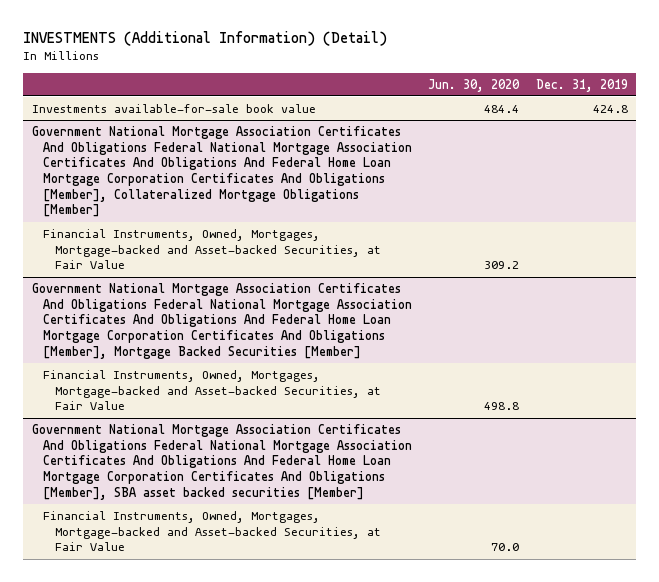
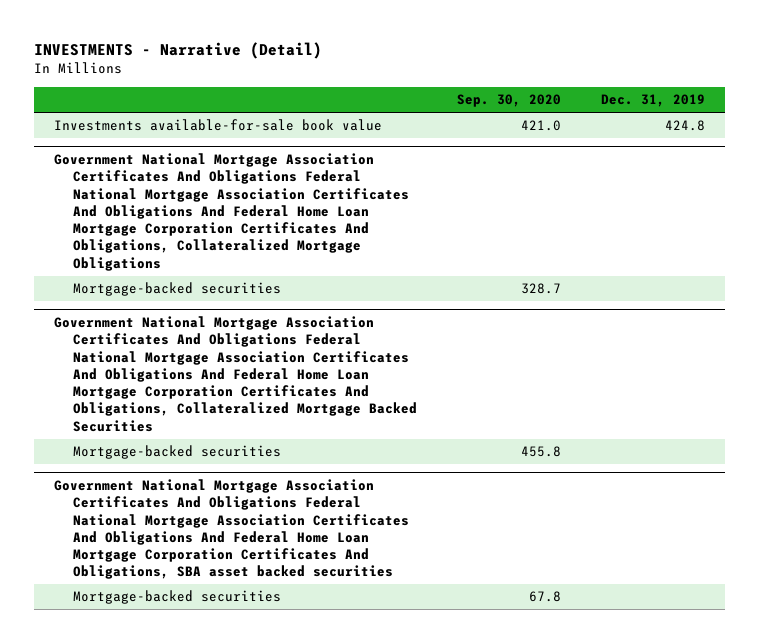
[23,30,388,46] INVESTMENTS (Additional Information) (Detail) -> [33,41,322,59] INVESTMENTS - Narrative (Detail)
[428,78,521,92] Jun. 30, 2020 -> none
none -> [456,94,561,108] Sep. 30, 2020
[31,126,413,218] Government National Mortgage Association Certificates And Obligations Federal National Mortgage Association Certificates And Obligations And Federal Home Loan Mortgage Corporation Certificates And Obligations [Member], Collateralized Mortgage Obligations [Member] -> [53,152,409,271] Government National Mortgage Association Certificates And Obligations Federal National Mortgage Association Certificates And Obligations And Federal Home Loan Mortgage Corporation Certificates And Obligations, Collateralized Mortgage Obligations
[43,229,381,270] Financial Instruments, Owned, Mortgages, Mortgage-backed and Asset-backed Securities, at Fair Value -> [72,282,281,297] Mortgage-backed securities
[31,283,413,359] Government National Mortgage Association Certificates And Obligations Federal National Mortgage Association Certificates And Obligations And Federal Home Loan Mortgage Corporation Certificates And Obligations [Member], Mortgage Backed Securities [Member] -> [53,315,417,432] Government National Mortgage Association Certificates And Obligations Federal National Mortgage Association Certificates And Obligations And Federal Home Loan Mortgage Corporation Certificates And Obligations, Collateralized Mortgage Backed Securities
[43,370,381,411] Financial Instruments, Owned, Mortgages, Mortgage-backed and Asset-backed Securities, at Fair Value -> [72,445,281,460] Mortgage-backed securities
[31,424,413,500] Government National Mortgage Association Certificates And Obligations Federal National Mortgage Association Certificates And Obligations And Federal Home Loan Mortgage Corporation Certificates And Obligations [Member], SBA asset backed securities [Member] -> [53,478,409,580] Government National Mortgage Association Certificates And Obligations Federal National Mortgage Association Certificates And Obligations And Federal Home Loan Mortgage Corporation Certificates And Obligations, SBA asset backed securities
[43,511,381,552] Financial Instruments, Owned, Mortgages, Mortgage-backed and Asset-backed Securities, at Fair Value -> [72,590,281,605] Mortgage-backed securities

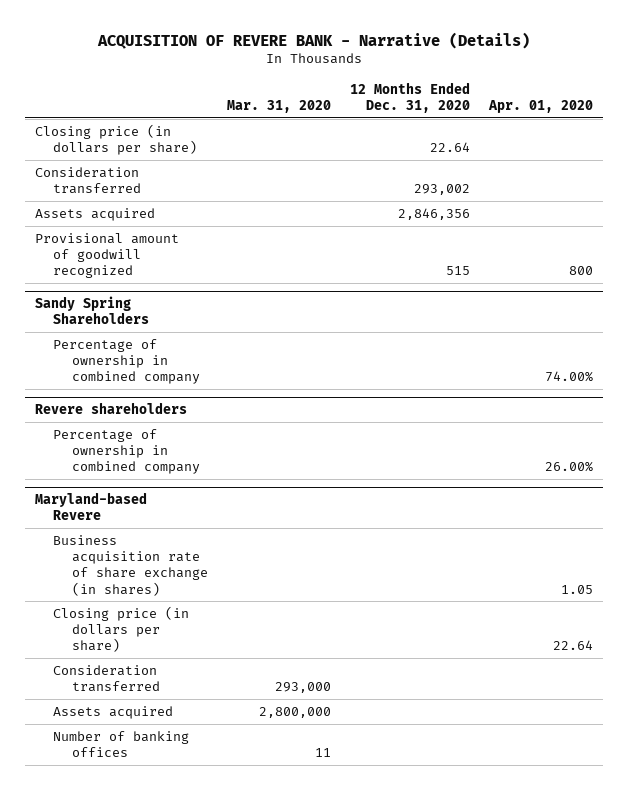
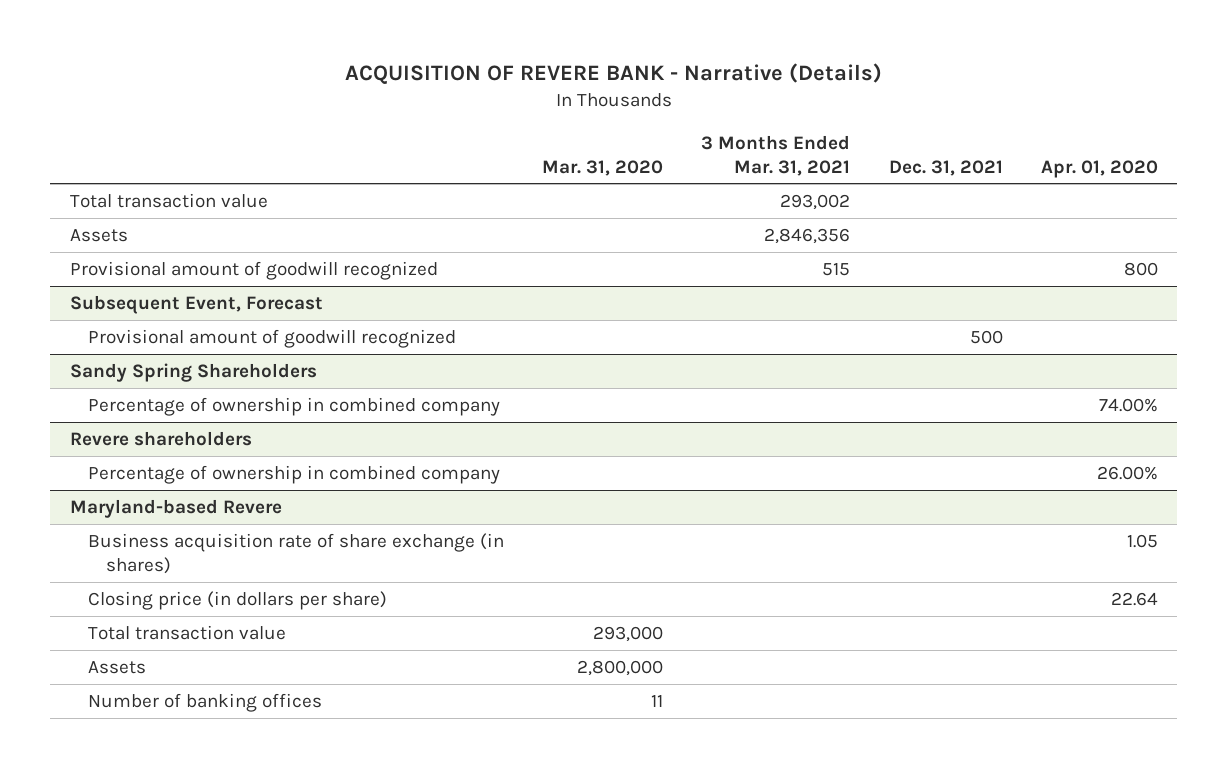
[350,81,471,113] 12 Months Ended Dec. 31, 2020 -> none
none -> [701,134,851,176] 3 Months Ended Mar. 31, 2021
none -> [888,159,1003,176] Dec. 31, 2021
[35,124,198,156] Closing price (in dollars per share) -> none
[35,167,142,195] Consideration transferred -> [69,192,268,208] Total transaction value
[35,208,156,222] Assets acquired -> [69,228,128,242] Assets
none -> [69,294,323,314] Subsequent Event, Forecast
none -> [87,328,456,348] Provisional amount of goodwill recognized
[53,665,160,693] Consideration transferred -> [87,624,286,640] Total transaction value
[53,706,174,720] Assets acquired -> [87,660,146,674] Assets

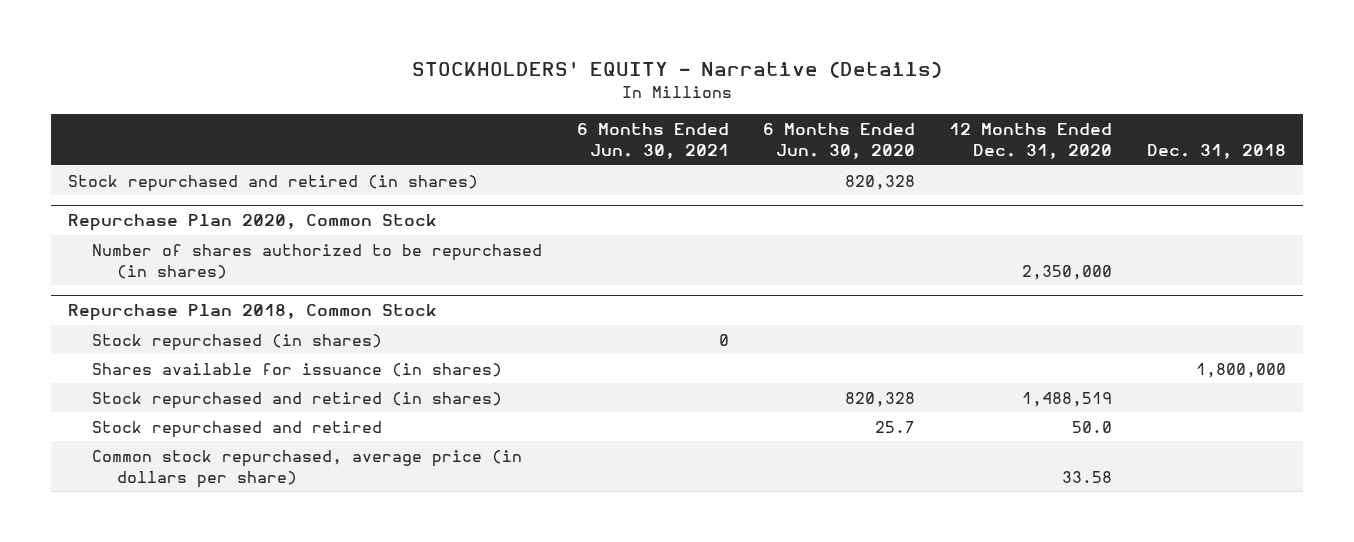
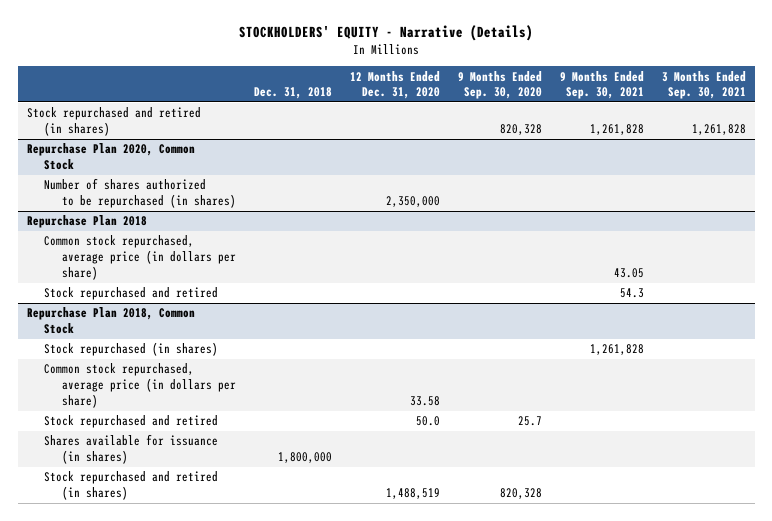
[576,122,729,160] 6 Months Ended Jun. 30, 2021 -> none
[763,122,916,160] 6 Months Ended Jun. 30, 2020 -> none
none -> [457,70,542,100] 9 Months Ended Sep. 30, 2020
none -> [559,70,644,100] 9 Months Ended Sep. 30, 2021
none -> [661,70,746,100] 3 Months Ended Sep. 30, 2021
none -> [26,215,147,229] Repurchase Plan 2018
none -> [44,235,236,280] Common stock repurchased, average price (in dollars per share)
none -> [44,287,219,301] Stock repurchased and retired
[92,449,523,488] Common stock repurchased, average price (in dollars per share) -> [44,363,236,408] Common stock repurchased, average price (in dollars per share)
[92,420,383,438] Stock repurchased and retired -> [44,415,219,429] Stock repurchased and retired

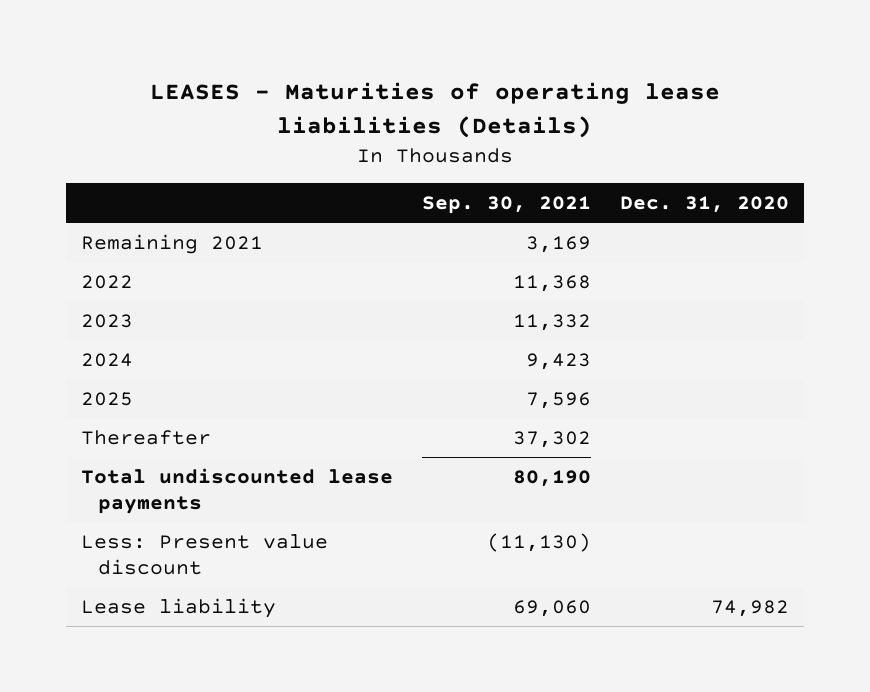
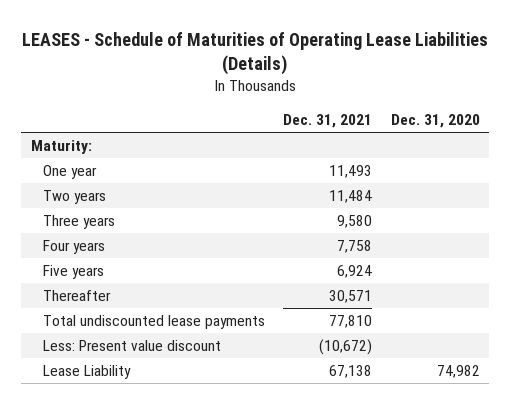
[150,82,721,138] LEASES - Maturities of operating lease liabilities (Details) -> [22,31,489,76] LEASES - Schedule of Maturities of Operating Lease Liabilities (Details)
[422,195,592,214] Sep. 30, 2021 -> none
none -> [283,114,373,129] Dec. 31, 2021
[80,233,263,254] Remaining 2021 -> none
none -> [30,140,92,155] Maturity:
[80,274,133,289] 2022 -> [42,165,97,180] One year
[80,313,133,328] 2023 -> [42,190,106,205] Two years
[80,352,133,367] 2024 -> [42,215,115,230] Three years
[80,391,133,406] 2025 -> [42,240,105,255] Four years
none -> [42,265,104,280] Five years
[80,597,276,618] Lease liability -> [42,365,131,380] Lease Liability

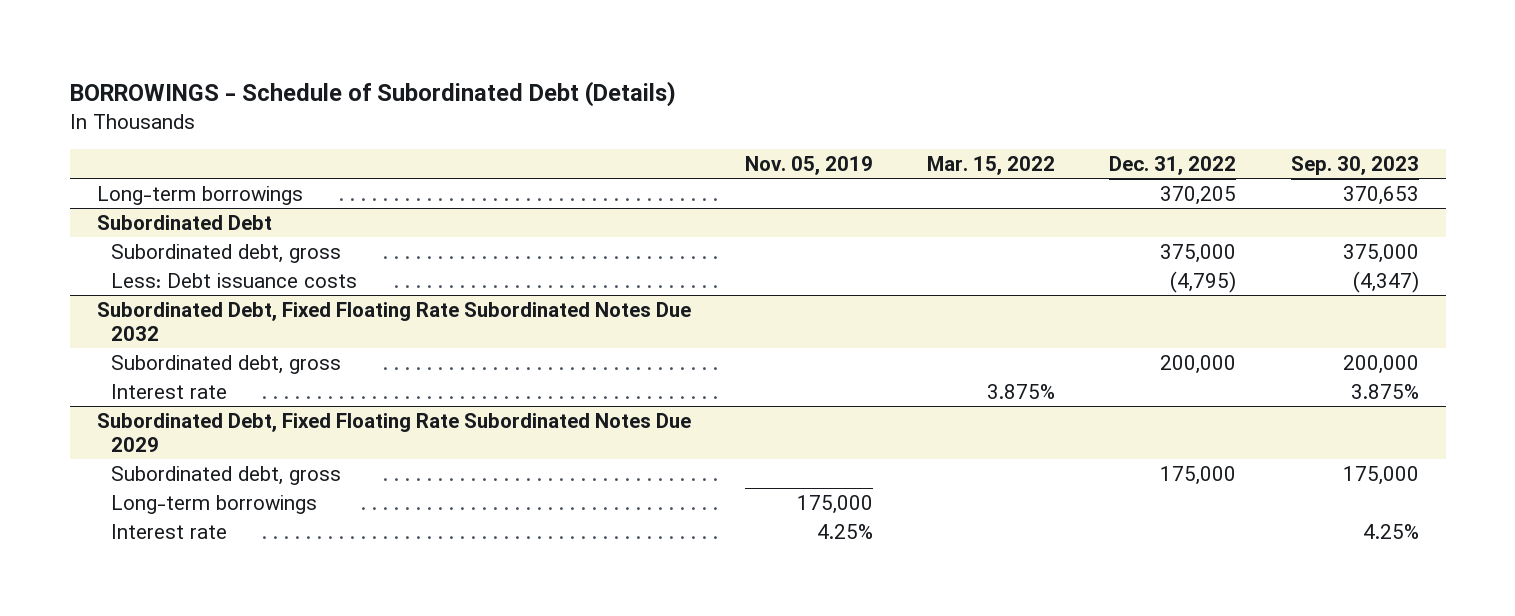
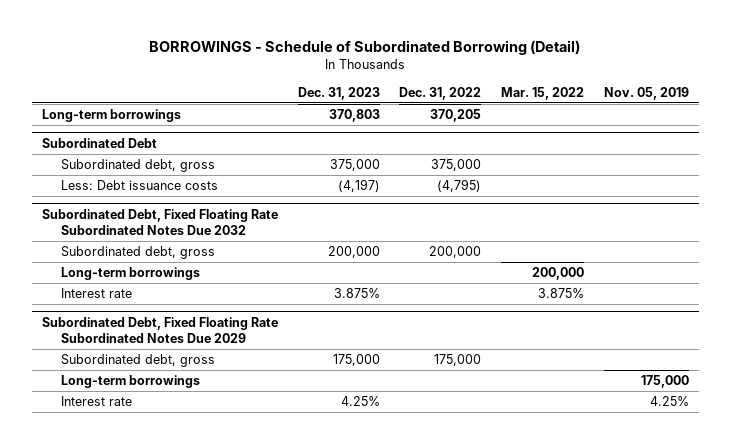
[69,81,676,108] BORROWINGS - Schedule of Subordinated Debt (Details) -> [149,39,581,55] BORROWINGS - Schedule of Subordinated Borrowing (Detail)
[1290,155,1419,175] Sep. 30, 2023 -> none
none -> [297,86,380,100] Dec. 31, 2023
none -> [61,267,201,281] Long-term borrowings

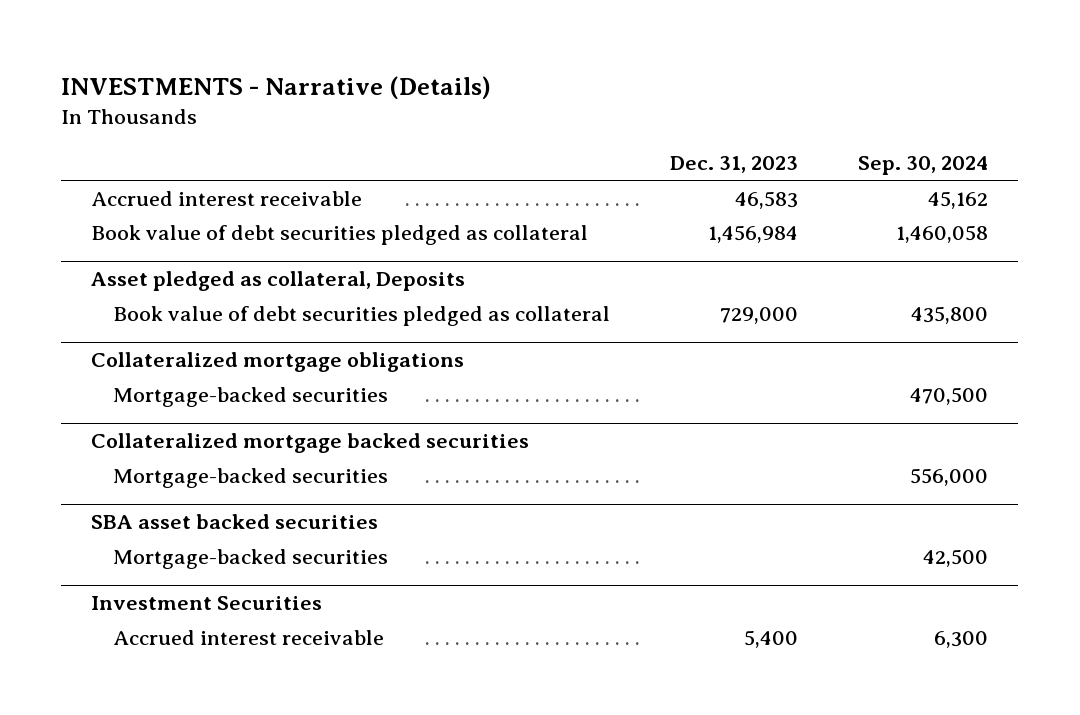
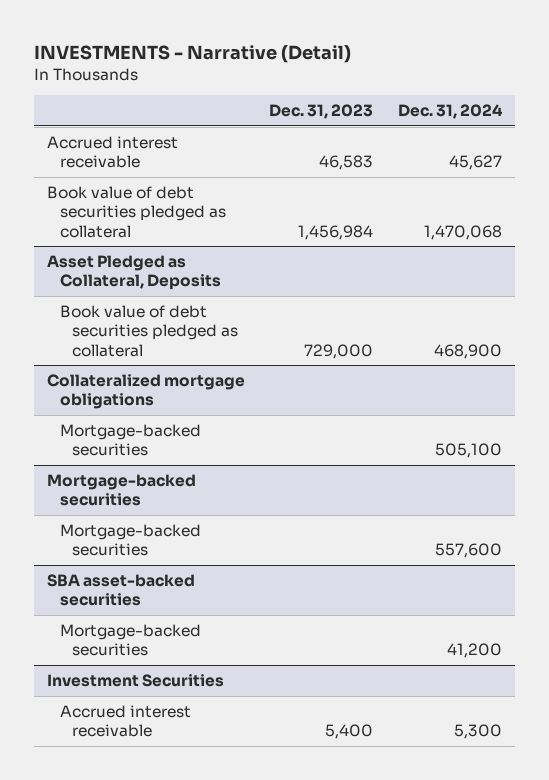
[61,75,492,99] INVESTMENTS - Narrative (Details) -> [34,44,352,63] INVESTMENTS - Narrative (Detail)
[858,156,989,176] Sep. 30, 2024 -> none
none -> [398,104,504,120] Dec. 31, 2024
[91,271,466,292] Asset pledged as collateral, Deposits -> [46,254,221,291] Asset Pledged as Collateral, Deposits
[91,433,530,454] Collateralized mortgage backed securities -> [46,473,196,507] Mortgage-backed securities
[91,514,379,530] SBA asset backed securities -> [46,573,195,607] SBA asset-backed securities

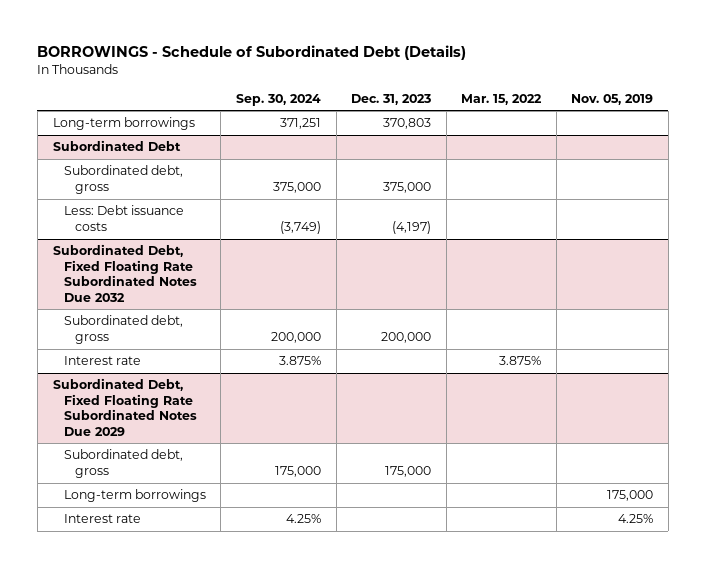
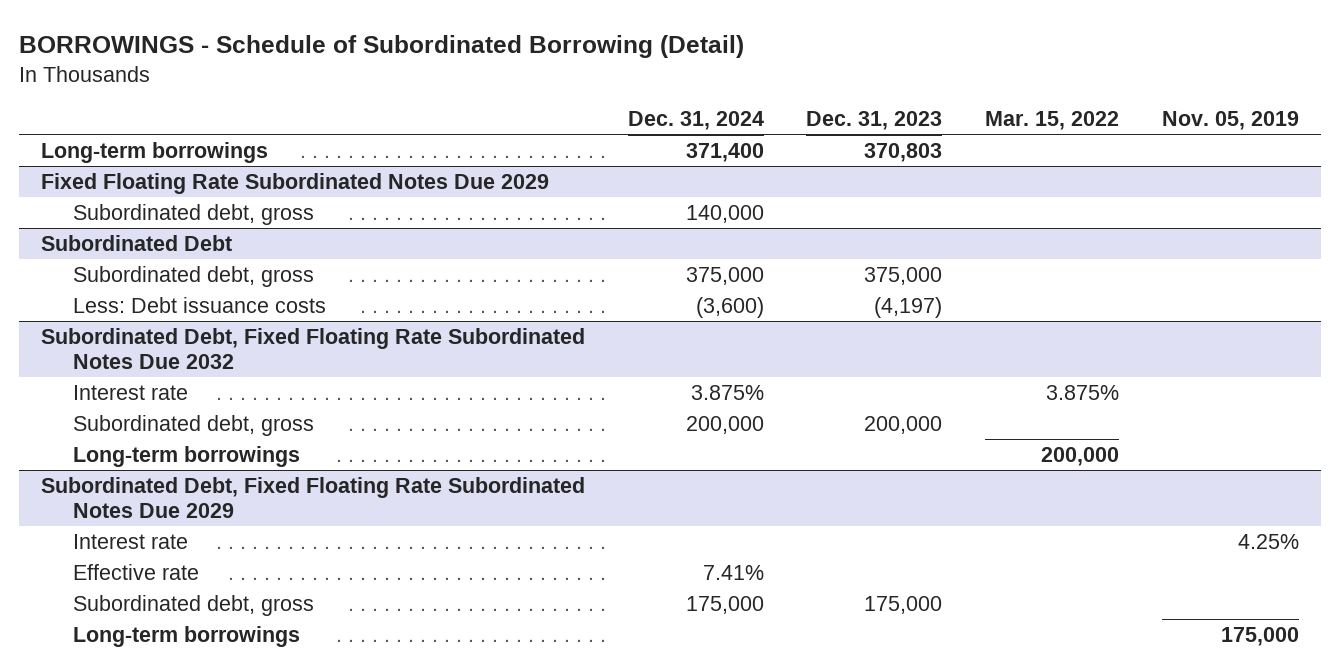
[37,44,467,60] BORROWINGS - Schedule of Subordinated Debt (Details) -> [19,34,745,58] BORROWINGS - Schedule of Subordinated Borrowing (Detail)
[235,93,321,106] Sep. 30, 2024 -> none
none -> [627,111,764,131] Dec. 31, 2024
none -> [40,173,549,195] Fixed Floating Rate Subordinated Notes Due 2029
none -> [73,204,315,226] Subordinated debt, gross
[63,315,183,344] Subordinated debt, gross -> [73,415,315,437] Subordinated debt, gross
none -> [73,446,301,468] Long-term borrowings
[63,514,141,524] Interest rate -> [73,534,189,550] Interest rate
none -> [73,564,200,581] Effective rate

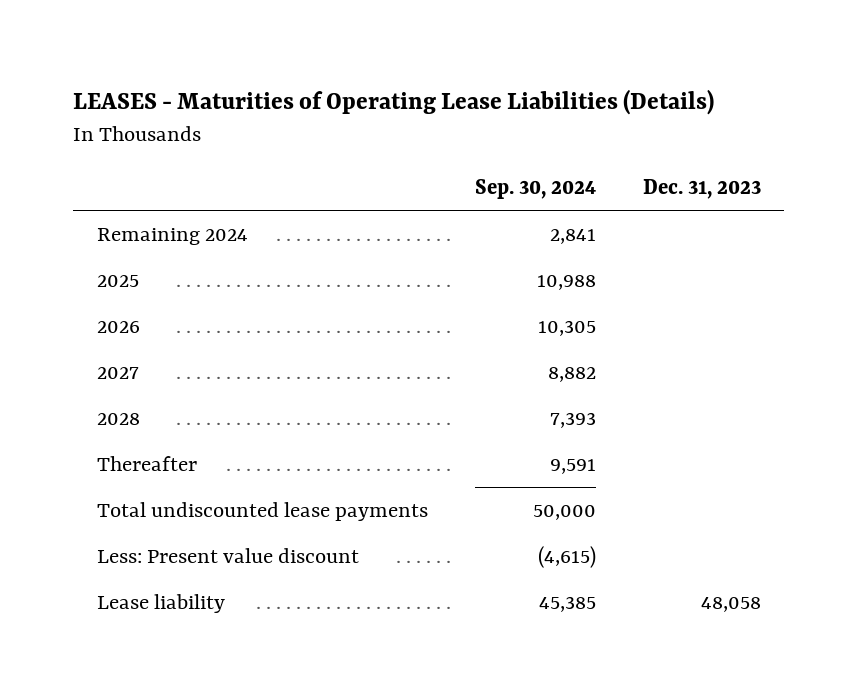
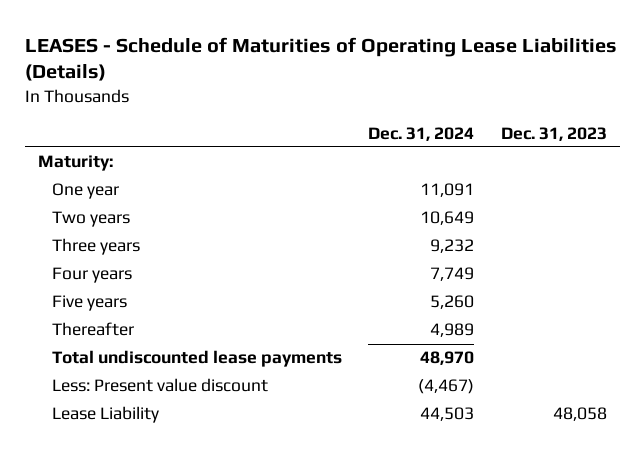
[73,89,715,116] LEASES - Maturities of Operating Lease Liabilities (Details) -> [24,36,617,82] LEASES - Schedule of Maturities of Operating Lease Liabilities (Details)
[474,178,596,199] Sep. 30, 2024 -> none
none -> [368,126,475,141] Dec. 31, 2024
[96,227,248,245] Remaining 2024 -> none
none -> [37,155,113,172] Maturity:
[96,274,139,287] 2025 -> [52,183,120,200] One year
[96,320,140,333] 2026 -> [52,211,131,228] Two years
[96,366,139,379] 2027 -> [52,238,141,256] Three years
[96,412,140,425] 2028 -> [52,267,133,284] Four years
none -> [52,295,128,312] Five years
[96,593,225,613] Lease liability -> [52,406,160,424] Lease Liability

